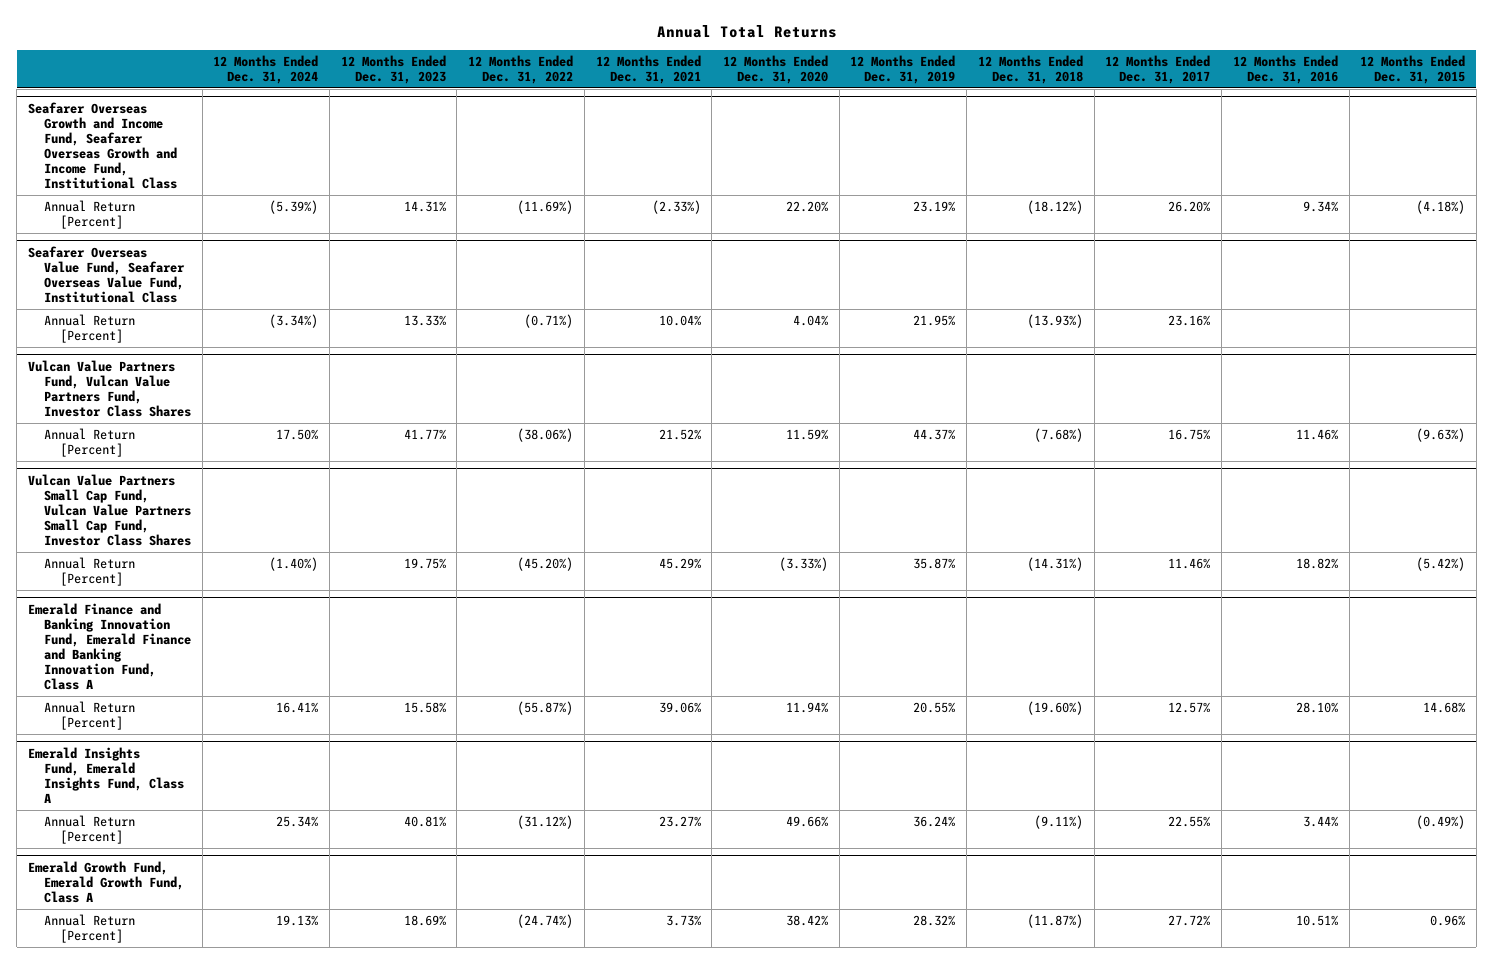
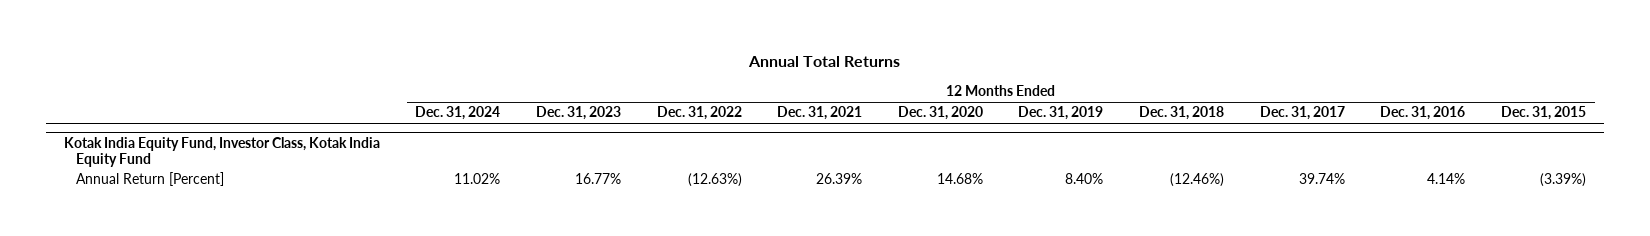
[27,101,177,189] Seafarer Overseas Growth and Income Fund, Seafarer Overseas Growth and Income Fund, Institutional Class -> none
[27,245,185,303] Seafarer Overseas Value Fund, Seafarer Overseas Value Fund, Institutional Class -> none
[43,314,135,344] Annual Return [Percent] -> none
[27,359,191,417] Vulcan Value Partners Fund, Vulcan Value Partners Fund, Investor Class Shares -> none
[43,428,135,458] Annual Return [Percent] -> none
[27,473,191,546] Vulcan Value Partners Small Cap Fund, Vulcan Value Partners Small Cap Fund, Investor Class Shares -> none
[43,557,135,587] Annual Return [Percent] -> none
[27,602,191,690] Emerald Finance and Banking Innovation Fund, Emerald Finance and Banking Innovation Fund, Class A -> none
[43,701,135,731] Annual Return [Percent] -> none
[27,746,184,803] Emerald Insights Fund, Emerald Insights Fund, Class A -> none
[43,815,135,845] Annual Return [Percent] -> none
[27,860,184,903] Emerald Growth Fund, Emerald Growth Fund, Class A -> none
[43,914,135,944] Annual Return [Percent] -> none
none -> [63,136,380,167] Kotak India Equity Fund, Investor Class, Kotak India Equity Fund
[269,200,319,215] (5.39%) -> [454,173,501,185] 11.02%
[403,201,446,213] 14.31% -> [575,173,622,185] 16.77%
[517,200,574,215] (11.69%) -> [687,173,742,188] (12.63%)
[651,200,701,215] (2.33%) -> [816,173,863,185] 26.39%
[786,201,829,213] 22.20% -> [936,173,983,185] 14.68%
[913,201,956,213] 23.19% -> [1065,173,1104,185] 8.40%
[1026,200,1083,215] (18.12%) -> [1169,173,1224,188] (12.46%)
[1168,201,1211,213] 26.20% -> [1298,173,1345,185] 39.74%
[1302,201,1338,213] 9.34% -> [1427,173,1466,185] 4.14%
[1416,200,1466,215] (4.18%) -> [1539,173,1586,188] (3.39%)

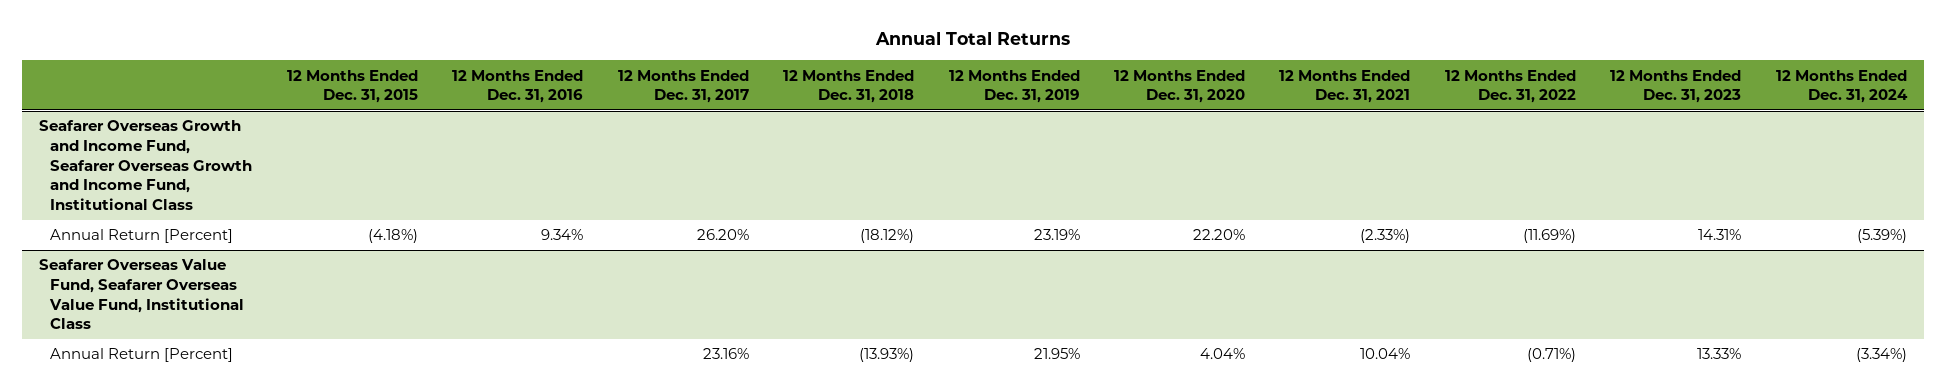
[63,136,380,167] Kotak India Equity Fund, Investor Class, Kotak India Equity Fund -> none
none -> [38,120,253,210] Seafarer Overseas Growth and Income Fund, Seafarer Overseas Growth and Income Fund, Institutional Class
[454,173,501,185] 11.02% -> [1856,229,1907,244] (5.39%)
[575,173,622,185] 16.77% -> [1698,229,1742,241] 14.31%
[687,173,742,188] (12.63%) -> [1522,229,1576,244] (11.69%)
[816,173,863,185] 26.39% -> [1360,229,1411,244] (2.33%)
[936,173,983,185] 14.68% -> [1192,229,1245,241] 22.20%
[1065,173,1104,185] 8.40% -> [1033,229,1080,241] 23.19%
[1169,173,1224,188] (12.46%) -> [860,229,915,244] (18.12%)
[1298,173,1345,185] 39.74% -> [696,229,749,241] 26.20%
[1427,173,1466,185] 4.14% -> [541,229,584,241] 9.34%
[1539,173,1586,188] (3.39%) -> [367,229,418,244] (4.18%)
none -> [38,259,245,330] Seafarer Overseas Value Fund, Seafarer Overseas Value Fund, Institutional Class
none -> [50,348,234,363] Annual Return [Percent]

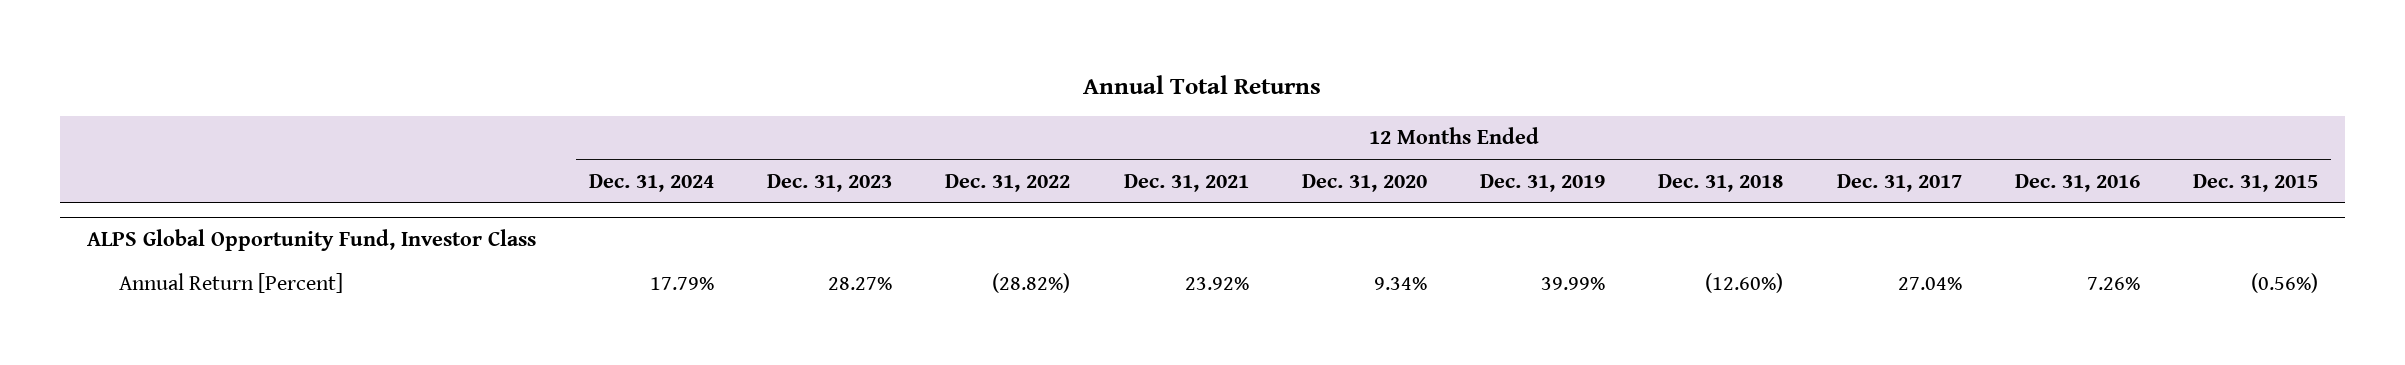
[38,120,253,210] Seafarer Overseas Growth and Income Fund, Seafarer Overseas Growth and Income Fund, Institutional Class -> none
[38,259,245,330] Seafarer Overseas Value Fund, Seafarer Overseas Value Fund, Institutional Class -> none
[50,348,234,363] Annual Return [Percent] -> none
none -> [86,229,536,252] ALPS Global Opportunity Fund, Investor Class
[367,229,418,244] (4.18%) -> [2251,272,2319,293] (0.56%)
[541,229,584,241] 9.34% -> [2086,276,2140,290] 7.26%
[696,229,749,241] 26.20% -> [1897,276,1962,290] 27.04%
[860,229,915,244] (18.12%) -> [1705,272,1784,293] (12.60%)
[1033,229,1080,241] 23.19% -> [1541,276,1606,290] 39.99%
[1192,229,1245,241] 22.20% -> [1373,276,1427,290] 9.34%
[1360,229,1411,244] (2.33%) -> [1184,276,1249,290] 23.92%
[1522,229,1576,244] (11.69%) -> [992,272,1071,293] (28.82%)
[1698,229,1742,241] 14.31% -> [828,276,893,290] 28.27%
[1856,229,1907,244] (5.39%) -> [649,276,714,290] 17.79%

